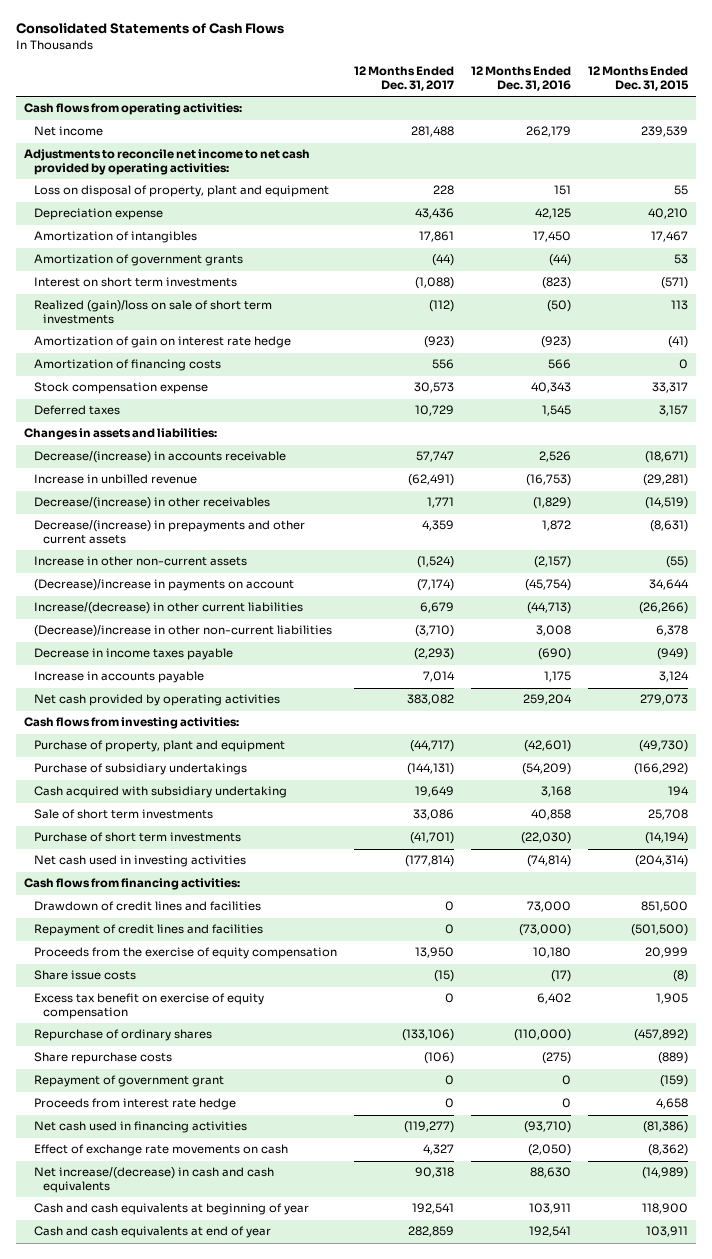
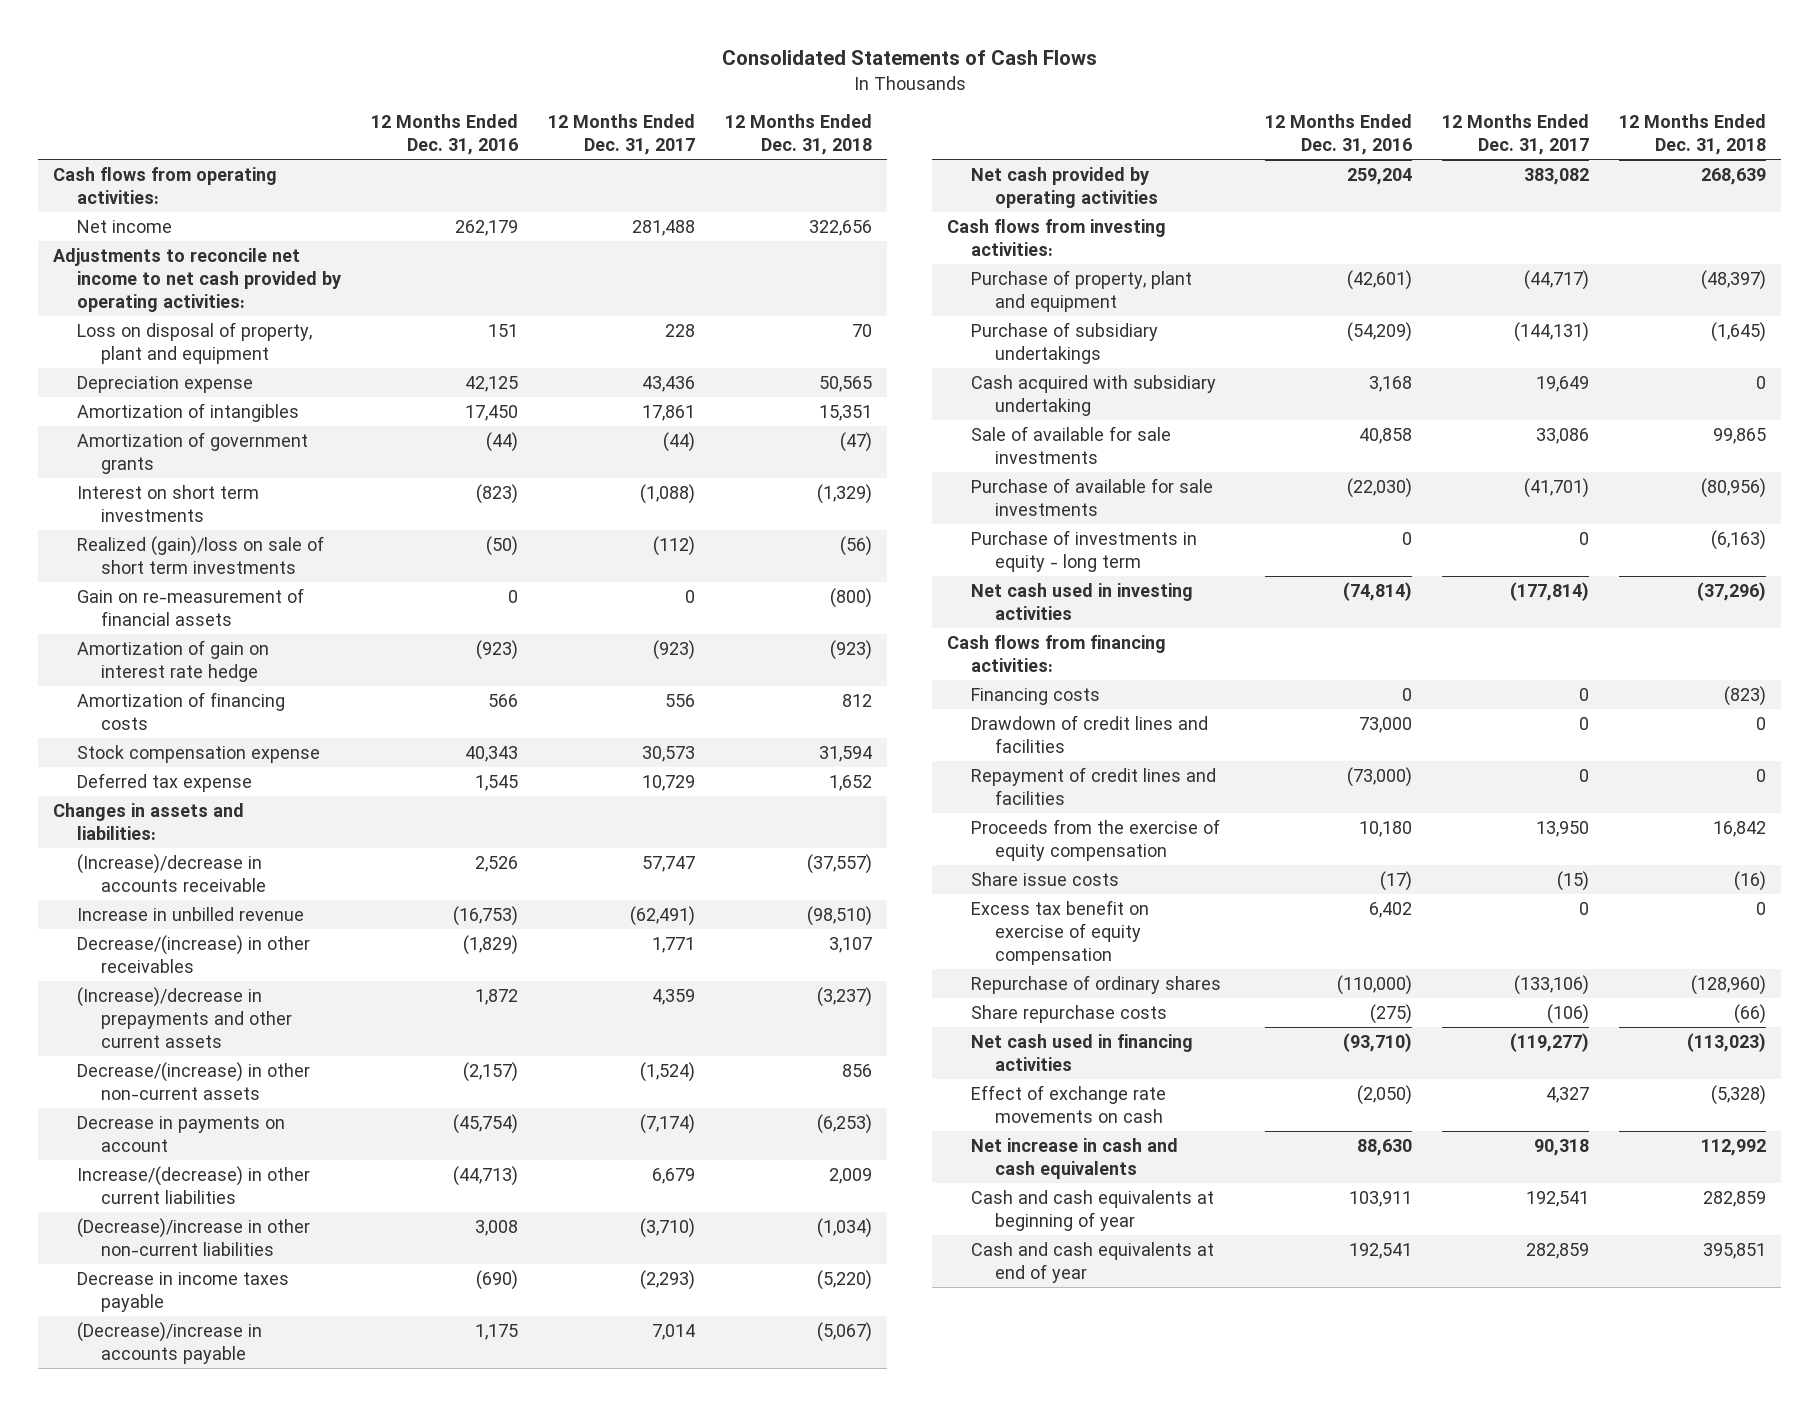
[587,66,689,92] 12 Months Ended Dec. 31, 2015 -> none
none -> [725,114,873,156] 12 Months Ended Dec. 31, 2018
none -> [76,587,304,626] Gain on re-measurement of financial assets
[33,405,120,416] Deferred taxes -> [76,772,252,792] Deferred tax expense
[33,451,286,464] Decrease/(increase) in accounts receivable -> [76,853,267,892] (Increase)/decrease in accounts receivable
[33,520,305,545] Decrease/(increase) in prepayments and other current assets -> [76,986,293,1048] (Increase)/decrease in prepayments and other current assets
[33,556,247,567] Increase in other non-current assets -> [76,1061,310,1100] Decrease/(increase) in other non-current assets
[33,579,294,592] (Decrease)/increase in payments on account -> [76,1115,285,1152] Decrease in payments on account
[33,671,204,684] Increase in accounts payable -> [76,1321,262,1364] (Decrease)/increase in accounts payable
[33,809,213,820] Sale of short term investments -> [971,425,1172,464] Sale of available for sale investments
[33,832,241,843] Purchase of short term investments -> [971,477,1214,516] Purchase of available for sale investments
none -> [971,529,1198,572] Purchase of investments in equity - long term
none -> [971,687,1101,705] Financing costs
[33,1075,224,1088] Repayment of government grant -> none
[33,1098,236,1111] Proceeds from interest rate hedge -> none
[33,1167,274,1194] Net increase/(decrease) in cash and cash equivalents -> [971,1137,1179,1179] Net increase in cash and cash equivalents

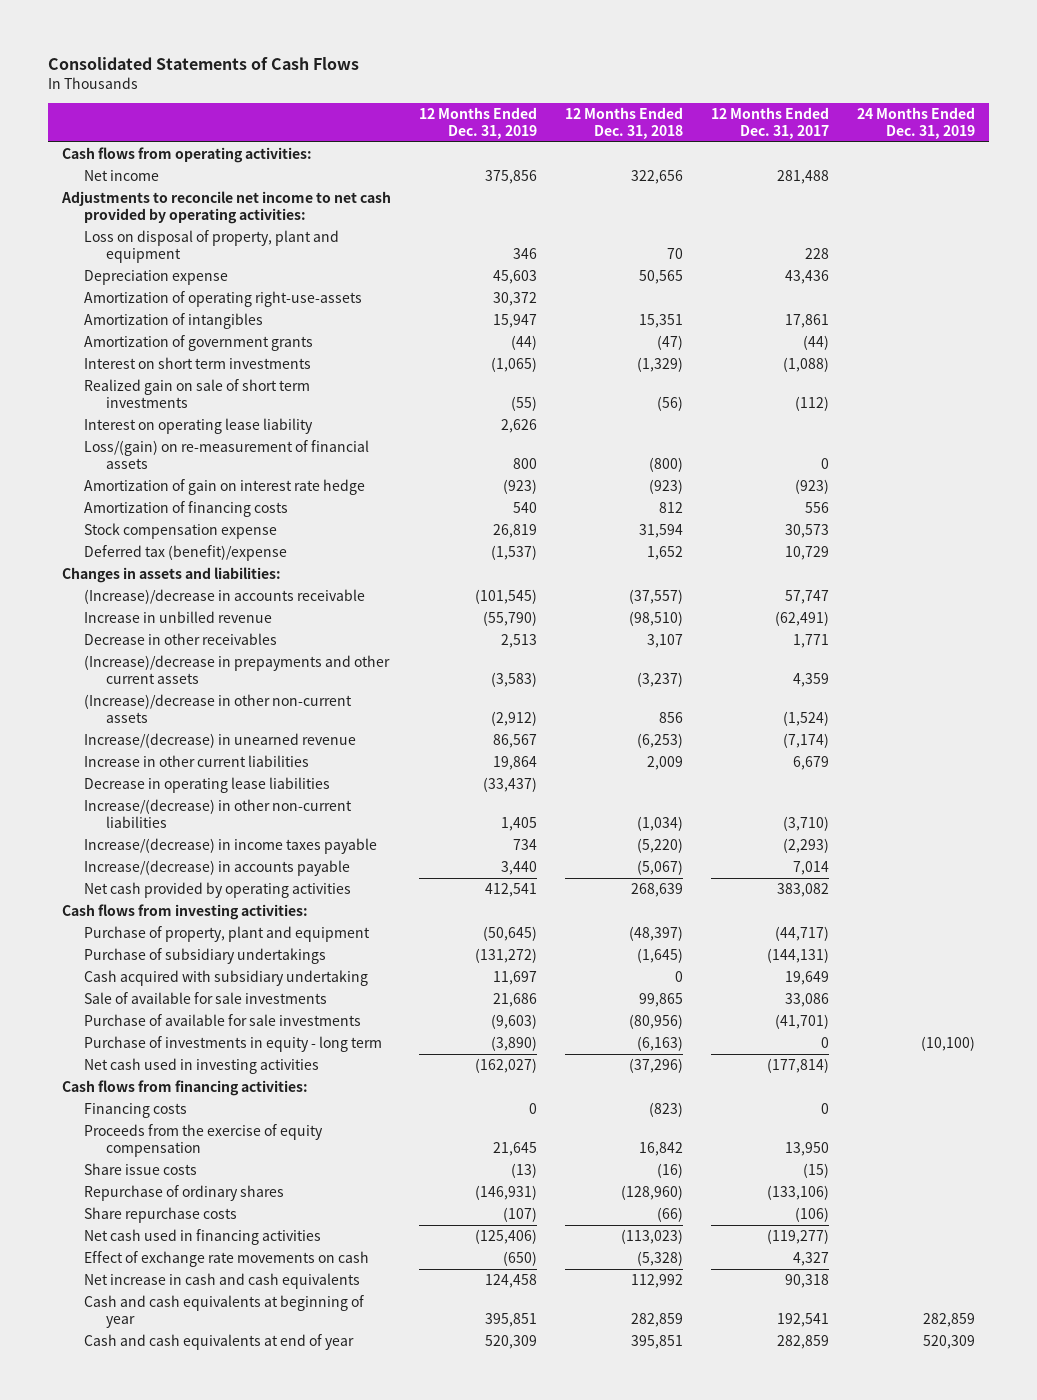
[371,114,519,156] 12 Months Ended Dec. 31, 2016 -> none
none -> [419,107,538,139] 12 Months Ended Dec. 31, 2019
none -> [857,107,976,139] 24 Months Ended Dec. 31, 2019
none -> [84,291,363,308] Amortization of operating right-use-assets
[76,535,324,574] Realized (gain)/loss on sale of short term investments -> [84,379,311,408] Realized gain on sale of short term investments
none -> [84,418,314,435] Interest on operating lease liability
[76,587,304,626] Gain on re-measurement of financial assets -> [84,440,370,469] Loss/(gain) on re-measurement of financial assets
[76,772,252,792] Deferred tax expense -> [84,545,288,562] Deferred tax (benefit)/expense
[76,934,310,973] Decrease/(increase) in other receivables -> [84,633,278,646] Decrease in other receivables
[76,1061,310,1100] Decrease/(increase) in other non-current assets -> [84,694,353,723] (Increase)/decrease in other non-current assets
[76,1115,285,1152] Decrease in payments on account -> [84,733,357,749] Increase/(decrease) in unearned revenue
[76,1165,310,1204] Increase/(decrease) in other current liabilities -> [84,755,310,768] Increase in other current liabilities
none -> [84,777,331,794] Decrease in operating lease liabilities
[76,1217,310,1256] (Decrease)/increase in other non-current liabilities -> [84,799,353,828] Increase/(decrease) in other non-current liabilities
[76,1271,289,1312] Decrease in income taxes payable -> [84,838,378,855] Increase/(decrease) in income taxes payable
[76,1321,262,1364] (Decrease)/increase in accounts payable -> [84,860,351,877] Increase/(decrease) in accounts payable
[971,714,1209,753] Drawdown of credit lines and facilities -> none
[971,766,1217,805] Repayment of credit lines and facilities -> none
[971,899,1150,965] Excess tax benefit on exercise of equity compensation -> none

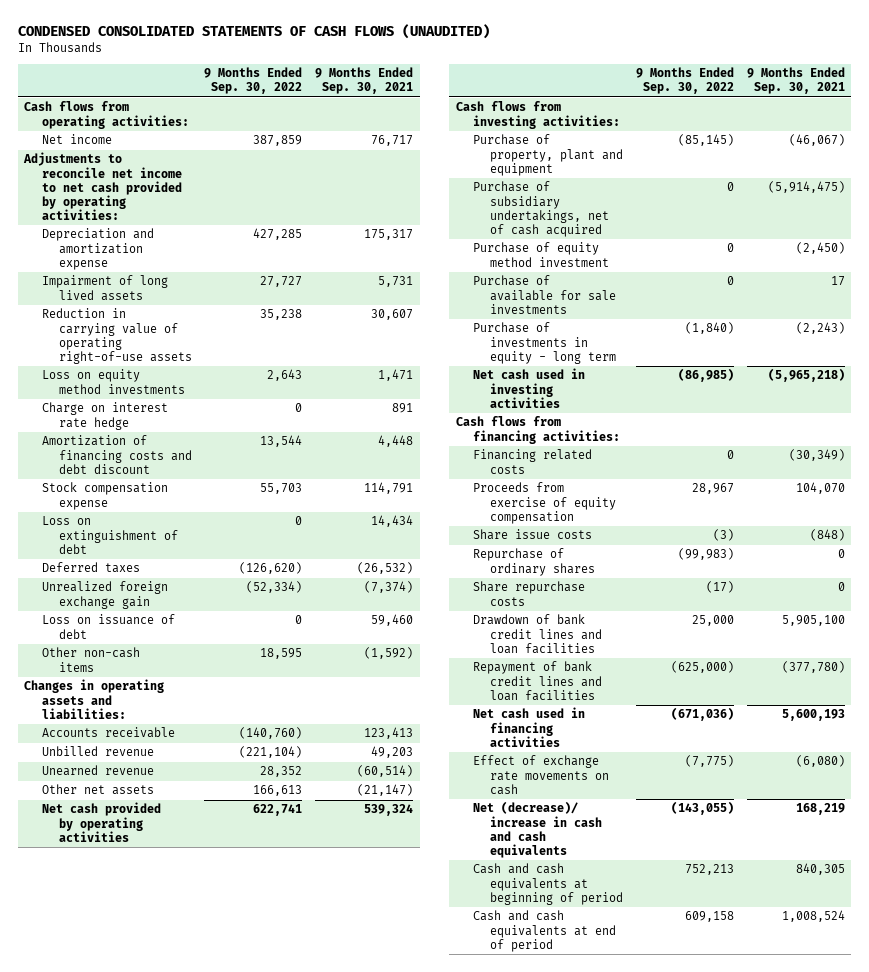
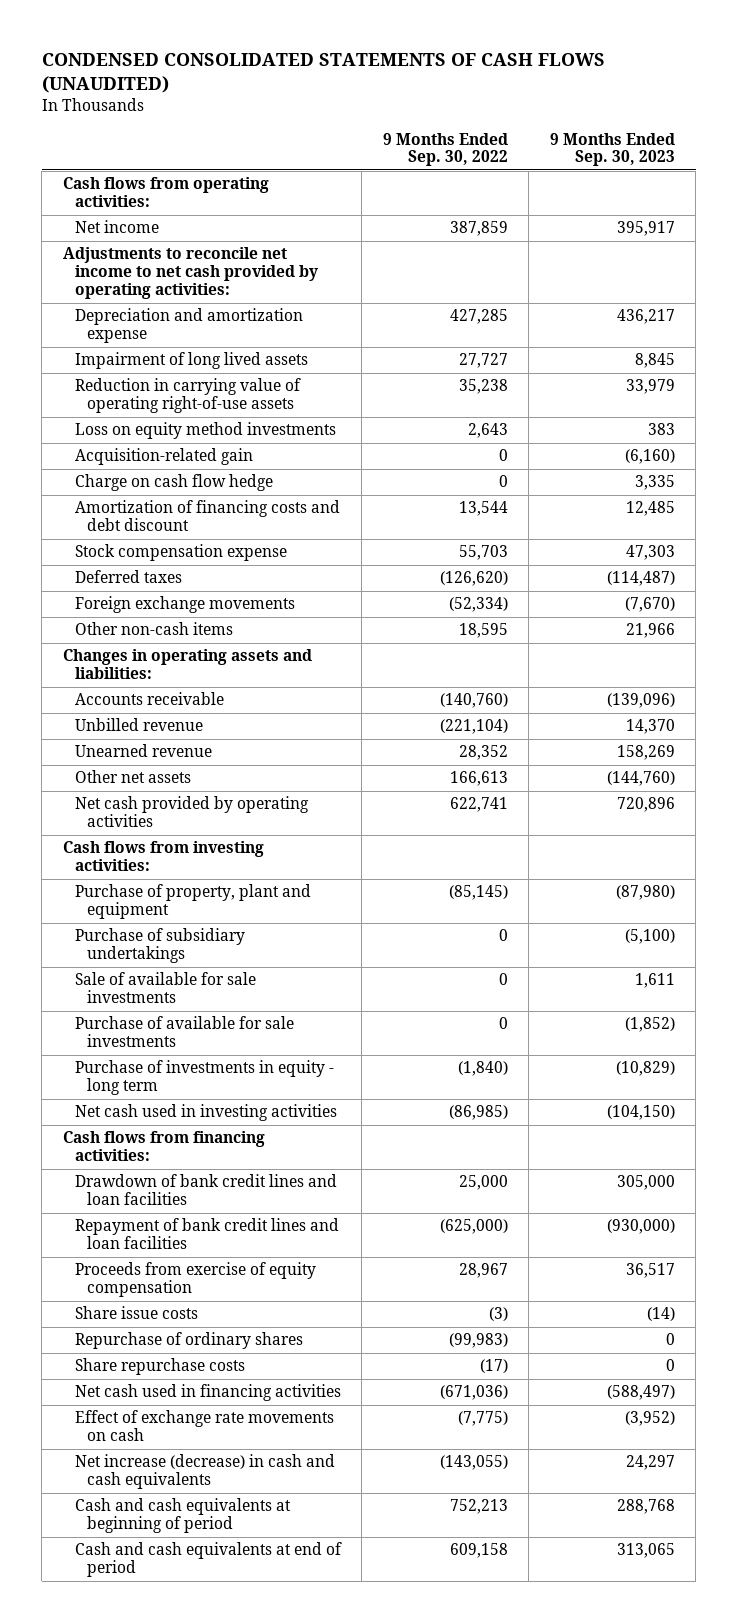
[315,67,414,95] 9 Months Ended Sep. 30, 2021 -> none
none -> [549,132,675,167] 9 Months Ended Sep. 30, 2023
none -> [74,448,253,466] Acquisition-related gain
[41,402,168,430] Charge on interest rate hedge -> [74,474,273,492] Charge on cash flow hedge
[41,516,178,554] Loss on extinguishment of debt -> none
[41,614,175,639] Loss on issuance of debt -> none
[41,581,168,609] Unrealized foreign exchange gain -> [74,596,295,614] Foreign exchange movements
[472,242,609,267] Purchase of equity method investment -> none
[472,181,609,237] Purchase of subsidiary undertakings, net of cash acquired -> [74,928,245,964] Purchase of subsidiary undertakings
none -> [74,972,256,1004] Sale of available for sale investments
[472,449,592,474] Financing related costs -> none
[472,614,602,654] Drawdown of bank credit lines and loan facilities -> [74,1174,337,1206] Drawdown of bank credit lines and loan facilities
[472,661,602,701] Repayment of bank credit lines and loan facilities -> [74,1218,339,1250] Repayment of bank credit lines and loan facilities
[472,801,602,858] Net (decrease)/ increase in cash and cash equivalents -> [74,1454,335,1490] Net increase (decrease) in cash and cash equivalents

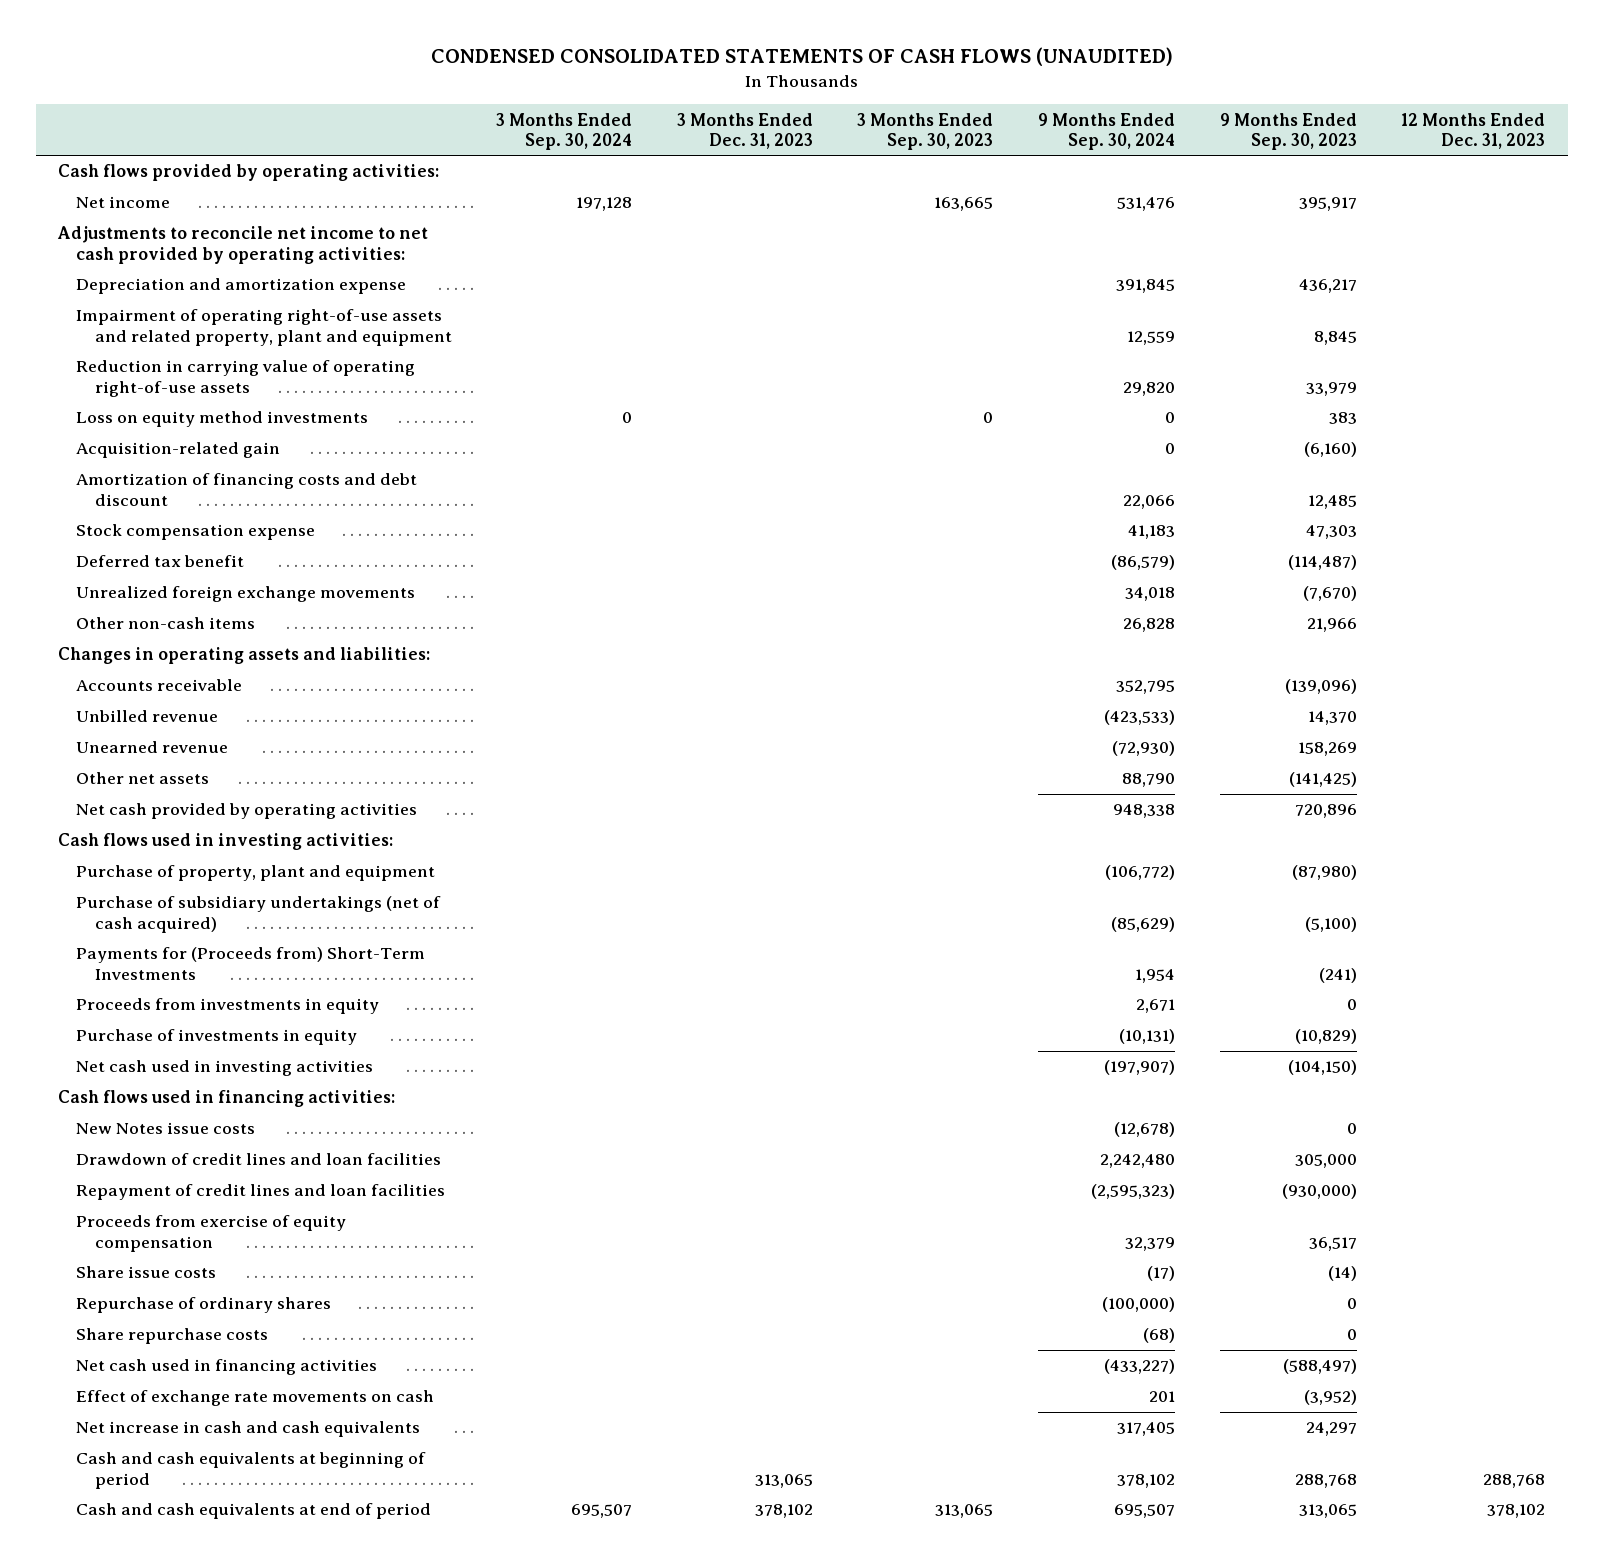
[382,132,508,167] 9 Months Ended Sep. 30, 2022 -> none
none -> [496,112,633,150] 3 Months Ended Sep. 30, 2024
none -> [676,112,813,149] 3 Months Ended Dec. 31, 2023
none -> [857,112,994,150] 3 Months Ended Sep. 30, 2023
none -> [1038,112,1176,150] 9 Months Ended Sep. 30, 2024
none -> [1401,112,1546,149] 12 Months Ended Dec. 31, 2023
[62,177,269,208] Cash flows from operating activities: -> [58,164,440,182] Cash flows provided by operating activities:
[74,352,308,370] Impairment of long lived assets -> [76,309,452,346] Impairment of operating right-of-use assets and related property, plant and equipment
[74,474,273,492] Charge on cash flow hedge -> none
[74,570,182,584] Deferred taxes -> [76,555,245,568] Deferred tax benefit
[74,596,295,614] Foreign exchange movements -> [76,586,416,603] Unrealized foreign exchange movements
[606,771,675,787] (144,760) -> [1288,772,1357,788] (141,425)
[62,841,264,872] Cash flows from investing activities: -> [58,833,394,851] Cash flows used in investing activities:
[74,972,256,1004] Sale of available for sale investments -> none
[74,1016,294,1048] Purchase of available for sale investments -> none
[74,928,245,964] Purchase of subsidiary undertakings -> [76,896,442,933] Purchase of subsidiary undertakings (net of cash acquired)
none -> [76,947,426,980] Payments for (Proceeds from) Short-Term Investments
none -> [76,998,380,1015] Proceeds from investments in equity
[74,1060,334,1096] Purchase of investments in equity - long term -> [76,1029,358,1046] Purchase of investments in equity
[62,1131,265,1162] Cash flows from financing activities: -> [58,1090,396,1108] Cash flows used in financing activities:
none -> [76,1122,256,1135] New Notes issue costs
[74,1174,337,1206] Drawdown of bank credit lines and loan facilities -> [76,1153,442,1166] Drawdown of credit lines and loan facilities
[74,1218,339,1250] Repayment of bank credit lines and loan facilities -> [76,1184,446,1201] Repayment of credit lines and loan facilities
[74,1454,335,1490] Net increase (decrease) in cash and cash equivalents -> [76,1421,421,1438] Net increase in cash and cash equivalents

